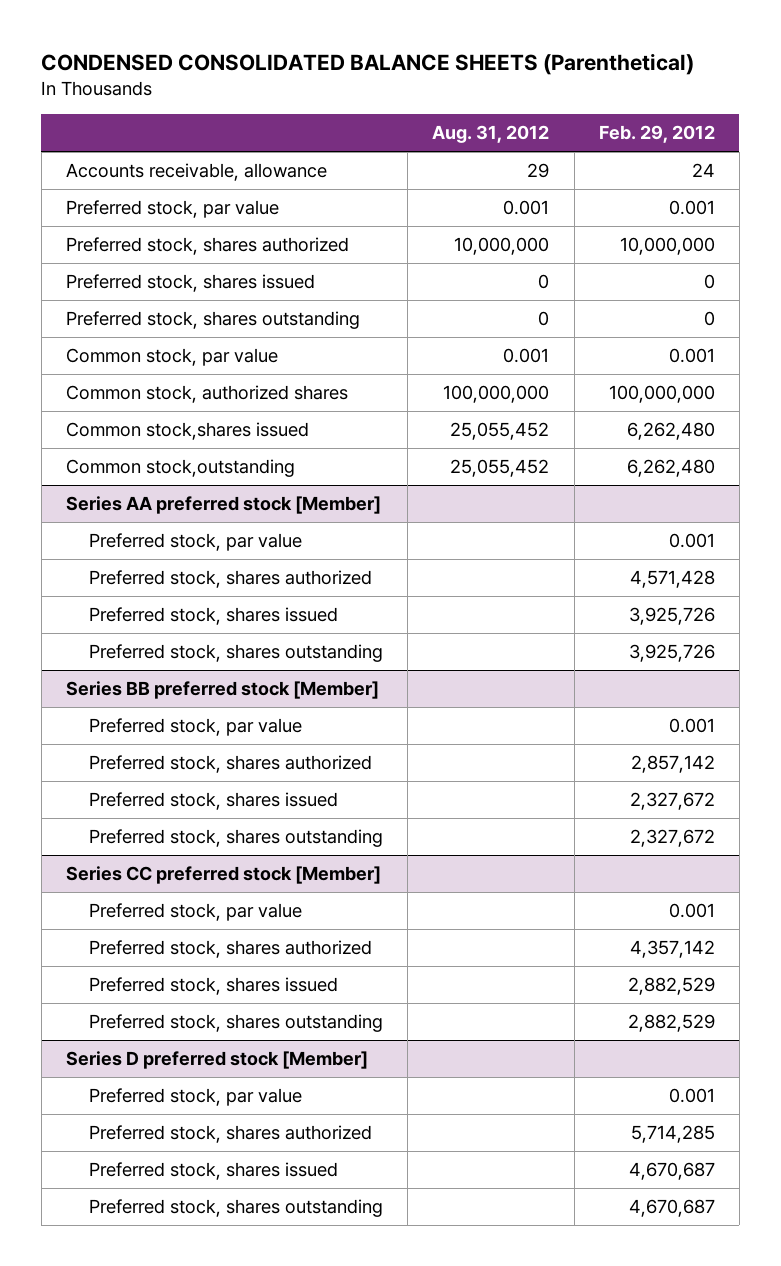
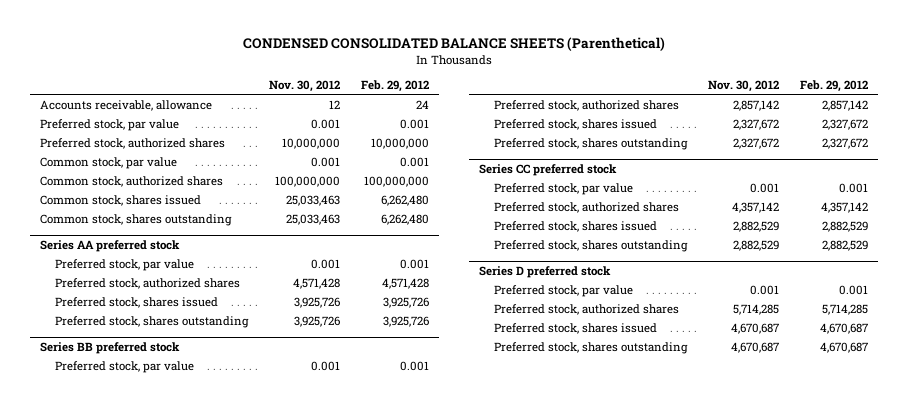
[432,125,550,144] Aug. 31, 2012 -> none
none -> [268,80,340,93] Nov. 30, 2012
[65,274,315,293] Preferred stock, shares issued -> none
[65,311,360,330] Preferred stock, shares outstanding -> none
[65,237,349,256] Preferred stock, shares authorized -> [40,137,226,149] Preferred stock, authorized shares
[65,422,309,441] Common stock,shares issued -> [40,194,202,206] Common stock, shares issued
[65,459,295,478] Common stock,outstanding -> [40,213,233,226] Common stock, shares outstanding
[65,496,381,515] Series AA preferred stock [Member] -> [40,240,181,253] Series AA preferred stock
[89,570,373,589] Preferred stock, shares authorized -> [54,277,240,289] Preferred stock, authorized shares
[65,681,379,700] Series BB preferred stock [Member] -> [40,342,181,355] Series BB preferred stock
[89,755,373,774] Preferred stock, shares authorized -> [493,99,679,111] Preferred stock, authorized shares
[65,866,381,885] Series CC preferred stock [Member] -> [479,164,618,177] Series CC preferred stock
[89,940,373,959] Preferred stock, shares authorized -> [493,201,679,213] Preferred stock, authorized shares
[65,1051,368,1070] Series D preferred stock [Member] -> [479,266,612,279] Series D preferred stock
[89,1125,373,1144] Preferred stock, shares authorized -> [493,303,679,315] Preferred stock, authorized shares

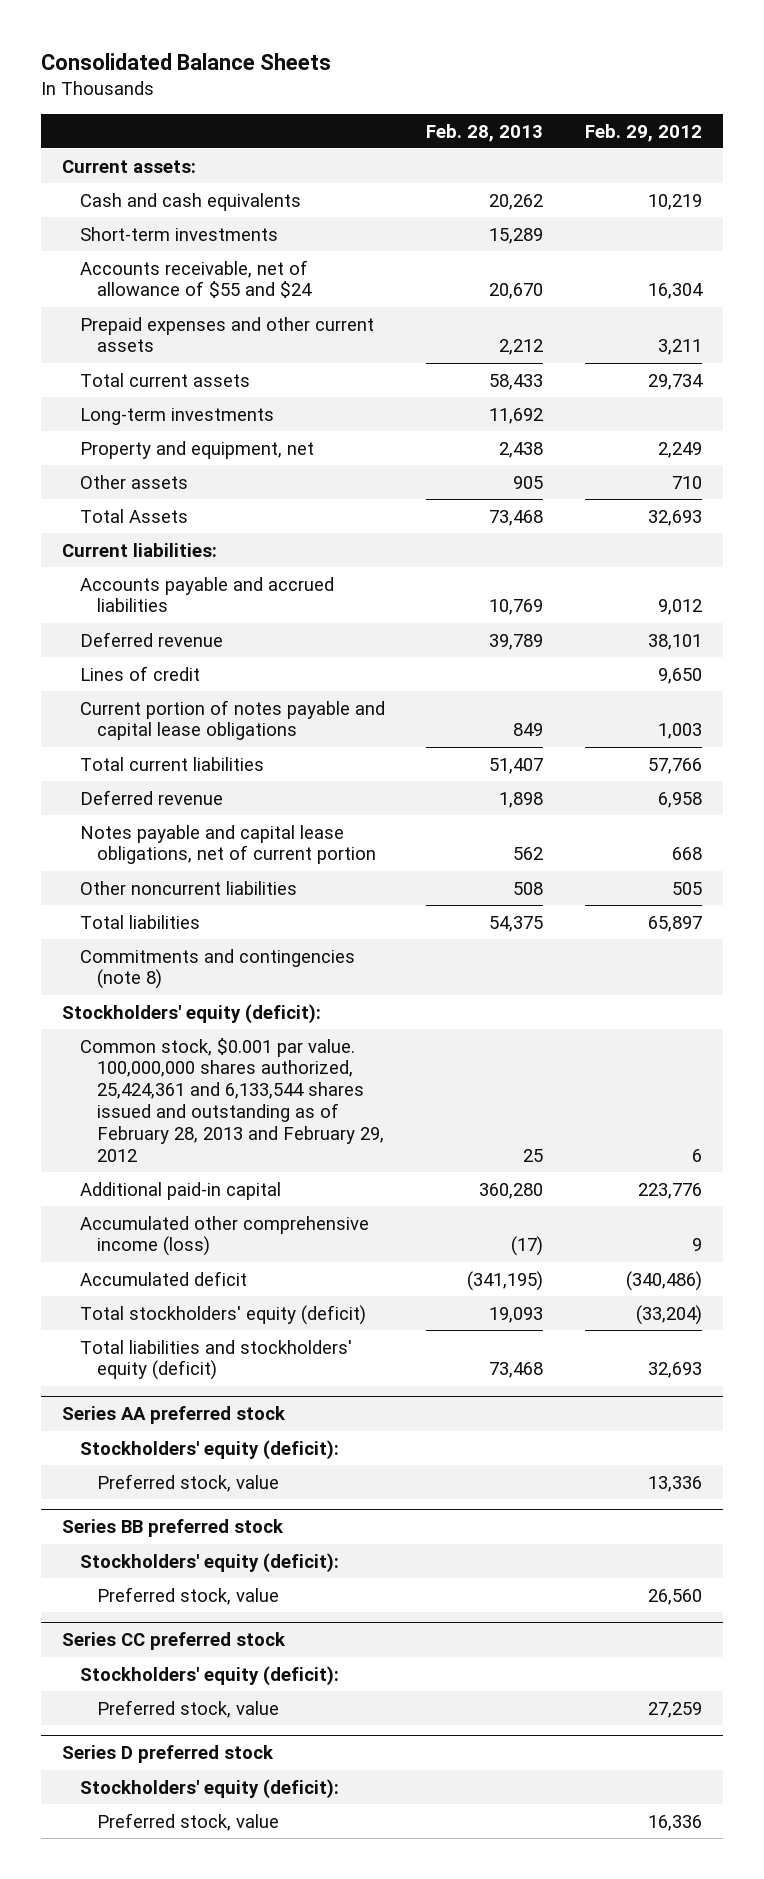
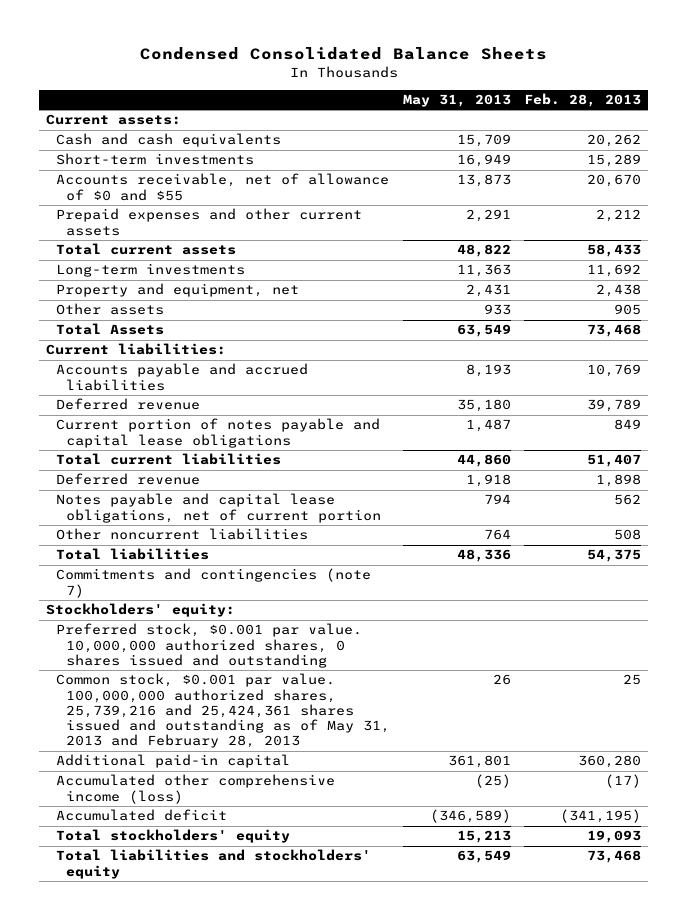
[40,53,331,71] Consolidated Balance Sheets -> [139,47,547,61] Condensed Consolidated Balance Sheets
[585,123,703,142] Feb. 29, 2012 -> none
none -> [402,94,511,108] May 31, 2013
[79,259,313,299] Accounts receivable, net of allowance of $55 and $24 -> [55,173,389,201] Accounts receivable, net of allowance of $0 and $55
[79,665,200,681] Lines of credit -> none
[79,948,355,990] Commitments and contingencies (note 8) -> [55,568,371,598] Commitments and contingencies (note 7)
[61,1003,321,1024] Stockholders' equity (deficit): -> [46,603,236,618] Stockholders' equity:
none -> [55,623,362,668] Preferred stock, $0.001 par value. 10,000,000 authorized shares, 0 shares issued and outstanding
[79,1037,385,1162] Common stock, $0.001 par value. 100,000,000 shares authorized, 25,424,361 and 6,133,544 shares issued and outstanding as of February 28, 2013 and February 29, 2012 -> [55,673,390,749] Common stock, $0.001 par value. 100,000,000 authorized shares, 25,739,216 and 25,424,361 shares issued and outstanding as of May 31, 2013 and February 28, 2013
[61,1406,286,1425] Series AA preferred stock -> none
[79,1439,339,1460] Stockholders' equity (deficit): -> none
[97,1473,280,1492] Preferred stock, value -> none
[61,1519,284,1538] Series BB preferred stock -> none
[79,1552,339,1573] Stockholders' equity (deficit): -> none
[97,1586,280,1605] Preferred stock, value -> none
[61,1632,286,1651] Series CC preferred stock -> none
[79,1665,339,1686] Stockholders' equity (deficit): -> none
[97,1699,280,1718] Preferred stock, value -> none
[61,1745,274,1764] Series D preferred stock -> none
[79,1778,339,1799] Stockholders' equity (deficit): -> none
[97,1812,280,1831] Preferred stock, value -> none
[79,1304,366,1325] Total stockholders' equity (deficit) -> [55,829,290,844] Total stockholders' equity
[79,1339,352,1381] Total liabilities and stockholders' equity (deficit) -> [55,849,371,879] Total liabilities and stockholders' equity

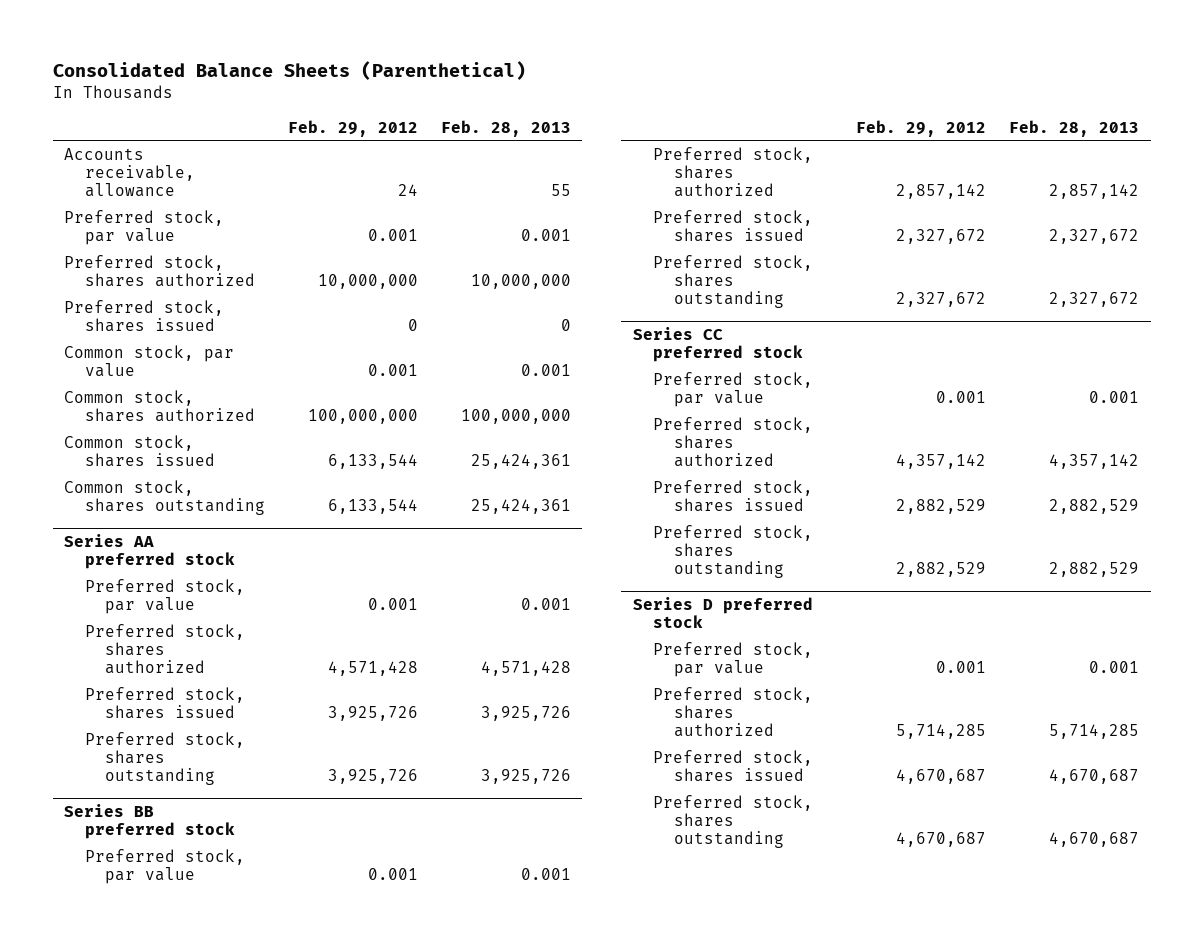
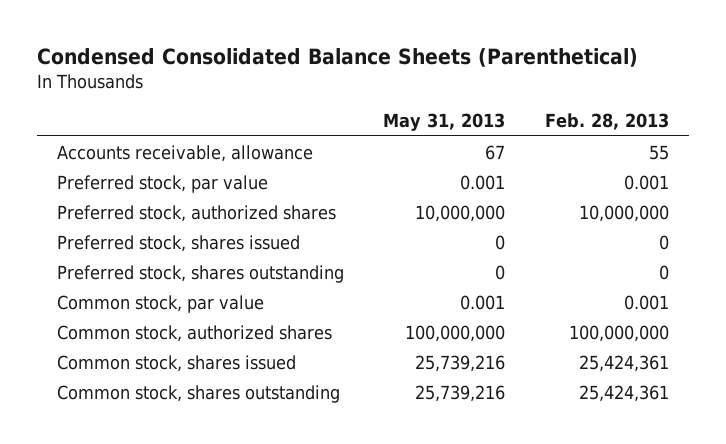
[52,61,526,81] Consolidated Balance Sheets (Parenthetical) -> [36,48,638,68] Condensed Consolidated Balance Sheets (Parenthetical)
[287,119,418,137] Feb. 29, 2012 -> none
none -> [383,113,506,132] May 31, 2013
[64,254,255,287] Preferred stock, shares authorized -> [56,204,336,222] Preferred stock, authorized shares
none -> [56,264,344,283] Preferred stock, shares outstanding
[64,389,255,422] Common stock, shares authorized -> [56,324,332,342] Common stock, authorized shares
[64,533,235,570] Series AA preferred stock -> none
[84,578,245,614] Preferred stock, par value -> none
[84,623,245,675] Preferred stock, shares authorized -> none
[84,686,245,719] Preferred stock, shares issued -> none
[84,731,245,786] Preferred stock, shares outstanding -> none
[64,803,235,840] Series BB preferred stock -> none
[84,848,245,884] Preferred stock, par value -> none
[653,146,814,198] Preferred stock, shares authorized -> none
[653,209,814,242] Preferred stock, shares issued -> none
[653,254,814,309] Preferred stock, shares outstanding -> none
[632,326,804,363] Series CC preferred stock -> none
[653,371,814,407] Preferred stock, par value -> none
[653,416,814,468] Preferred stock, shares authorized -> none
[653,479,814,512] Preferred stock, shares issued -> none
[653,524,814,579] Preferred stock, shares outstanding -> none
[632,596,813,629] Series D preferred stock -> none
[653,641,814,677] Preferred stock, par value -> none
[653,686,814,738] Preferred stock, shares authorized -> none
[653,749,814,782] Preferred stock, shares issued -> none
[653,794,814,849] Preferred stock, shares outstanding -> none

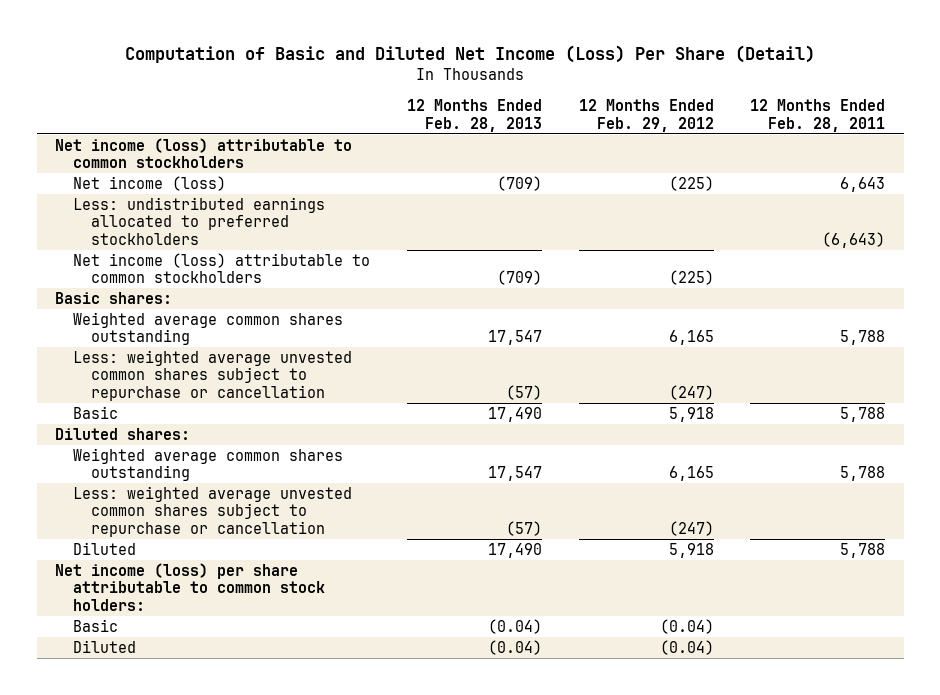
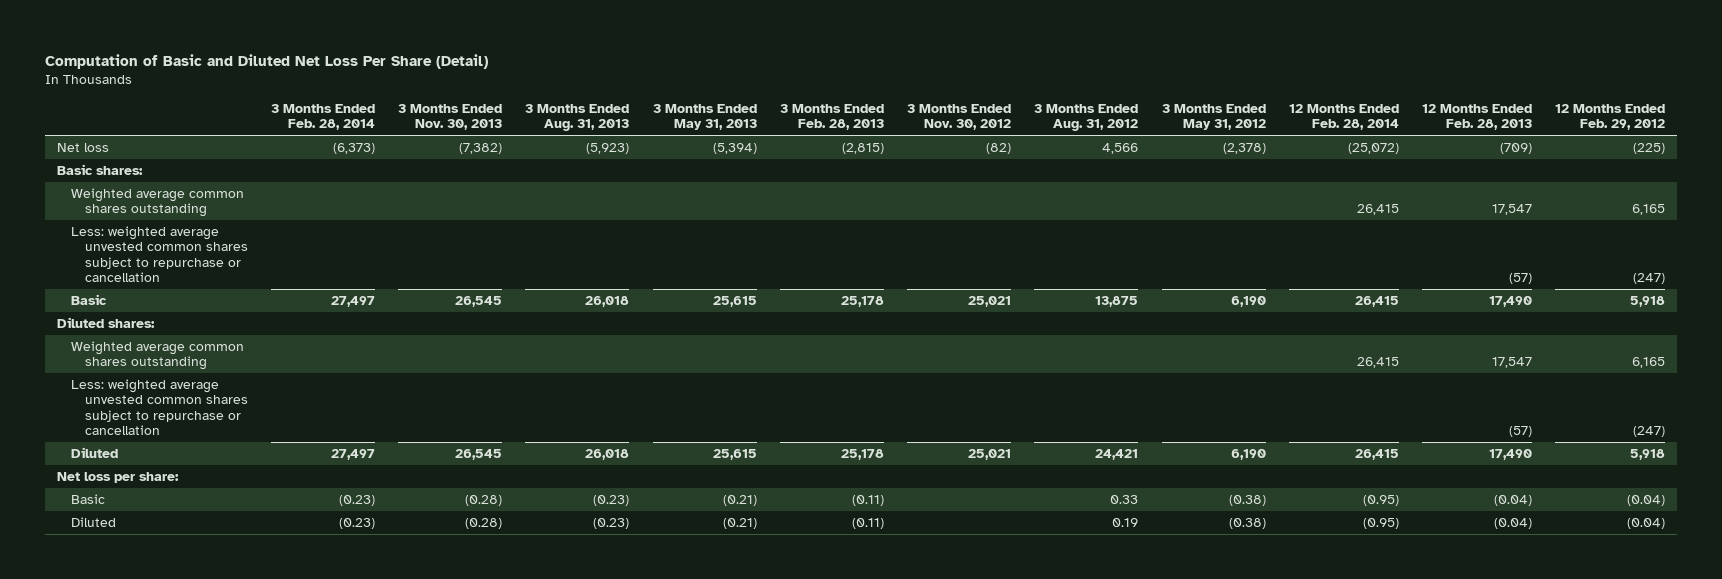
[125,45,816,64] Computation of Basic and Diluted Net Income (Loss) Per Share (Detail) -> [45,53,489,69] Computation of Basic and Diluted Net Loss Per Share (Detail)
[750,99,886,132] 12 Months Ended Feb. 28, 2011 -> none
none -> [270,103,375,131] 3 Months Ended Feb. 28, 2014
none -> [398,103,503,131] 3 Months Ended Nov. 30, 2013
none -> [525,103,630,132] 3 Months Ended Aug. 31, 2013
none -> [652,103,757,131] 3 Months Ended May 31, 2013
none -> [779,103,884,131] 3 Months Ended Feb. 28, 2013
none -> [907,103,1012,131] 3 Months Ended Nov. 30, 2012
none -> [1034,103,1139,132] 3 Months Ended Aug. 31, 2012
none -> [1161,103,1266,131] 3 Months Ended May 31, 2012
none -> [1288,103,1399,131] 12 Months Ended Feb. 28, 2014
[55,137,353,169] Net income (loss) attributable to common stockholders -> none
[73,196,326,245] Less: undistributed earnings allocated to preferred stockholders -> none
[73,252,371,284] Net income (loss) attributable to common stockholders -> none
[73,175,227,191] Net income (loss) -> [56,142,109,152] Net loss
[55,562,326,611] Net income (loss) per share attributable to common stock holders: -> none
none -> [56,471,179,483] Net loss per share:

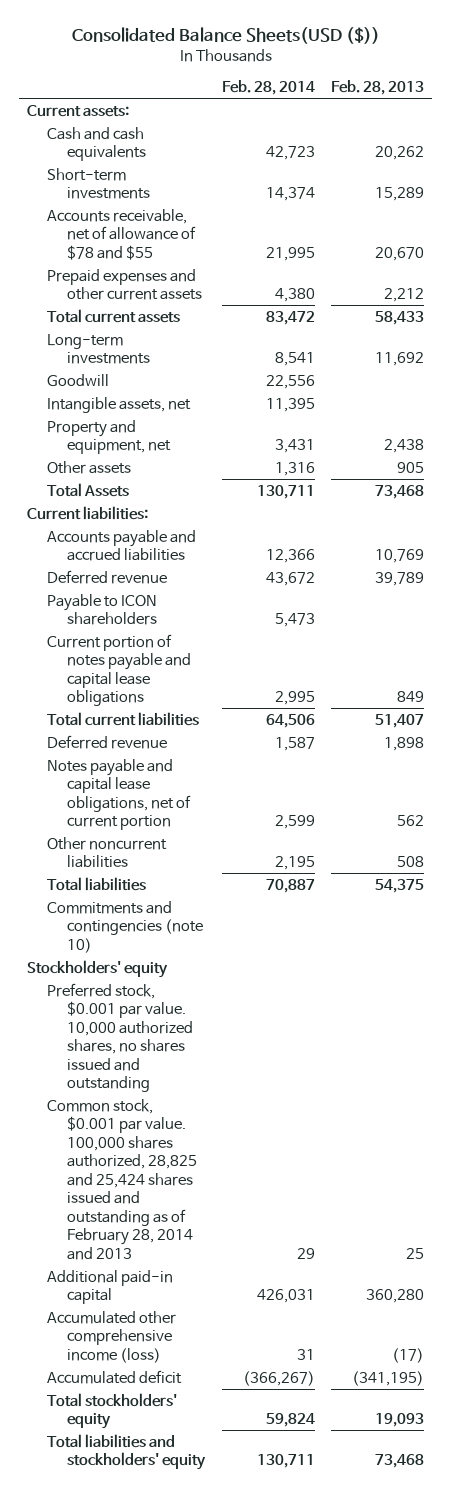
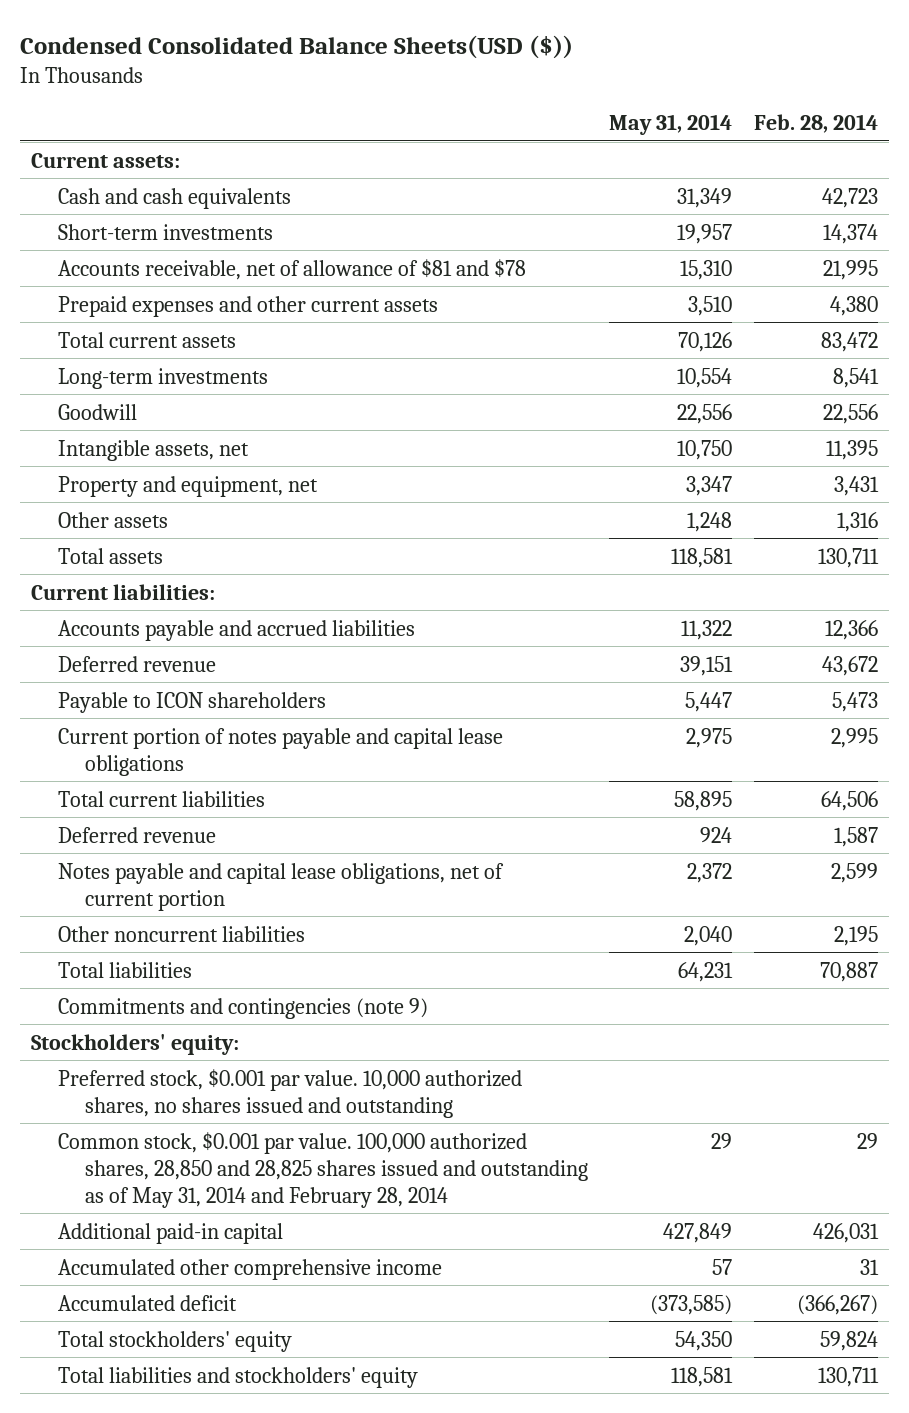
[71,27,380,45] Consolidated Balance Sheets(USD ($)) -> [20,34,574,59] Condensed Consolidated Balance Sheets(USD ($))
[331,79,425,95] Feb. 28, 2013 -> none
none -> [609,114,733,136] May 31, 2014
[47,208,196,260] Accounts receivable, net of allowance of $78 and $55 -> [58,258,527,280] Accounts receivable, net of allowance of $81 and $78
[47,482,130,497] Total Assets -> [58,547,164,564] Total assets
[47,900,203,953] Commitments and contingencies (note 10) -> [58,997,429,1019] Commitments and contingencies (note 9)
[27,959,169,978] Stockholders' equity -> [31,1033,240,1055] Stockholders' equity:
[47,1098,197,1260] Common stock, $0.001 par value. 100,000 shares authorized, 28,825 and 25,424 shares issued and outstanding as of February 28, 2014 and 2013 -> [58,1131,588,1208] Common stock, $0.001 par value. 100,000 authorized shares, 28,850 and 28,825 shares issued and outstanding as of May 31, 2014 and February 28, 2014
[47,1310,177,1363] Accumulated other comprehensive income (loss) -> [58,1258,443,1280] Accumulated other comprehensive income

